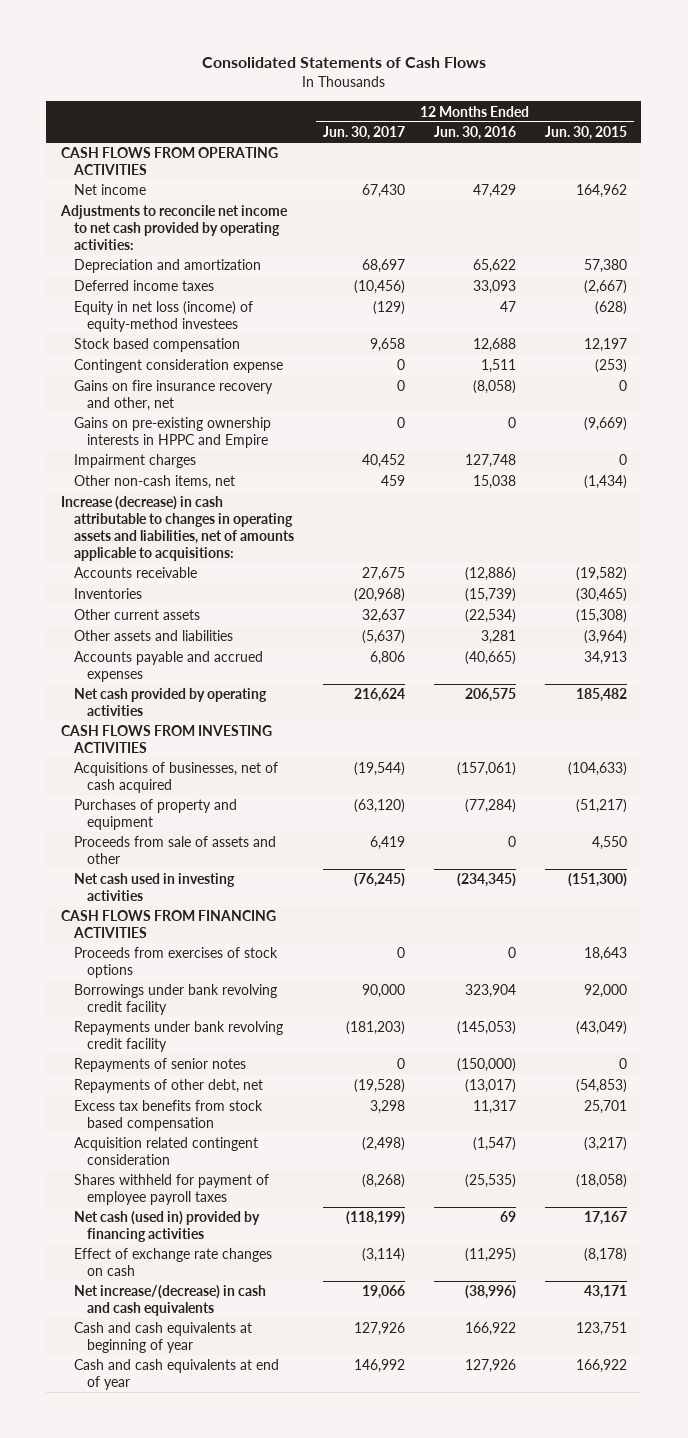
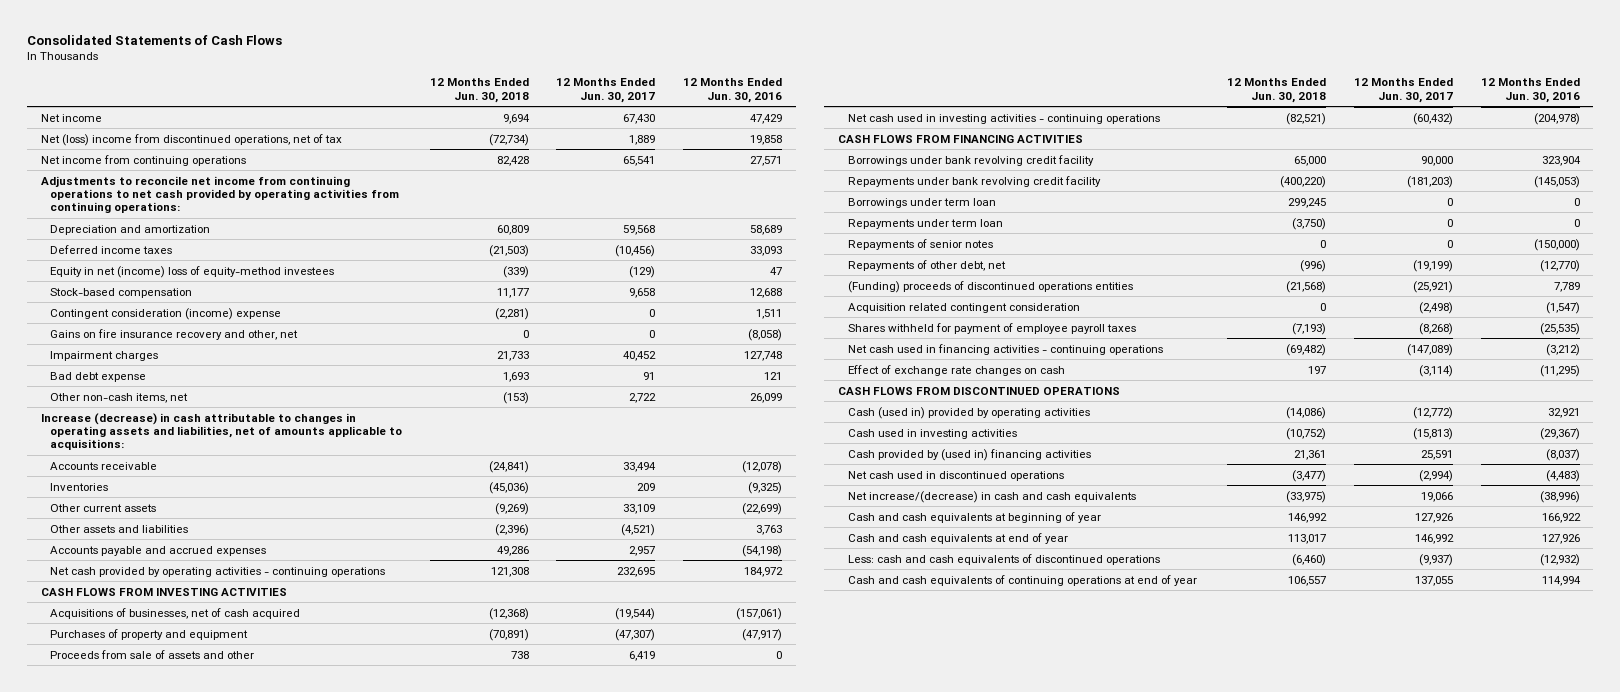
[544,126,627,141] Jun. 30, 2015 -> none
none -> [429,78,529,103] 12 Months Ended Jun. 30, 2018
[60,147,278,176] CASH FLOWS FROM OPERATING ACTIVITIES -> none
none -> [40,133,342,146] Net (loss) income from discontinued operations, net of tax
none -> [40,154,246,166] Net income from continuing operations
[59,205,288,250] Adjustments to reconcile net income to net cash provided by operating activities: -> [40,175,400,214] Adjustments to reconcile net income from continuing operations to net cash provided by operating activities from continuing operations:
[362,259,406,274] 68,697 -> [623,224,656,235] 59,568
[472,259,516,274] 65,622 -> [750,224,783,235] 58,689
[74,301,254,333] Equity in net loss (income) of equity-method investees -> [50,265,335,278] Equity in net (income) loss of equity-method investees
[74,338,241,353] Stock based compensation -> [50,287,193,298] Stock-based compensation
[74,359,284,374] Contingent consideration expense -> [50,307,282,320] Contingent consideration (income) expense
[74,417,272,449] Gains on pre-existing ownership interests in HPPC and Empire -> none
none -> [50,371,147,382] Bad debt expense
[381,475,406,487] 459 -> [629,392,657,403] 2,722
[472,475,516,490] 15,038 -> [750,392,783,403] 26,099
[362,567,406,582] 27,675 -> [623,461,657,472] 33,494
[464,567,516,582] (12,886) -> [742,460,783,473] (12,078)
[354,588,406,603] (20,968) -> [637,482,656,491] 209
[464,588,516,603] (15,739) -> [748,481,783,494] (9,325)
[362,609,406,624] 32,637 -> [623,503,656,514] 33,109
[464,609,516,624] (22,534) -> [742,502,783,515] (22,699)
[362,630,406,645] (5,637) -> [621,523,656,536] (4,521)
[480,630,516,645] 3,281 -> [756,524,783,535] 3,763
[370,651,406,666] 6,806 -> [629,545,656,556] 2,957
[464,651,516,666] (40,665) -> [742,544,783,557] (54,198)
[74,688,268,717] Net cash provided by operating activities -> [50,566,386,577] Net cash provided by operating activities - continuing operations
[354,688,406,703] 216,624 -> [617,566,656,577] 232,695
[464,688,516,703] 206,575 -> [744,566,784,577] 184,972
[354,799,406,814] (63,120) -> [615,628,656,641] (47,307)
[464,799,516,814] (77,284) -> [742,628,783,641] (47,917)
[74,873,236,902] Net cash used in investing activities -> [847,113,1160,124] Net cash used in investing activities - continuing operations
[354,873,406,888] (76,245) -> [1413,112,1454,125] (60,432)
[456,873,516,888] (234,345) -> [1533,112,1580,125] (204,978)
[74,947,279,979] Proceeds from exercises of stock options -> none
none -> [847,197,996,208] Borrowings under term loan
none -> [847,218,1003,229] Repayments under term loan
[74,1100,264,1132] Excess tax benefits from stock based compensation -> none
[354,1079,406,1094] (19,528) -> [1413,259,1454,272] (19,199)
[464,1079,516,1094] (13,017) -> [1539,259,1580,272] (12,770)
none -> [847,280,1133,293] (Funding) proceeds of discontinued operations entities
[74,1211,261,1243] Net cash (used in) provided by financing activities -> [847,343,1163,355] Net cash used in financing activities - continuing operations
[346,1211,406,1226] (118,199) -> [1407,343,1454,356] (147,089)
[499,1211,516,1223] 69 -> [1545,343,1580,356] (3,212)
none -> [838,386,1121,395] CASH FLOWS FROM DISCONTINUED OPERATIONS
none -> [847,406,1090,419] Cash (used in) provided by operating activities
none -> [847,428,1017,439] Cash used in investing activities
none -> [847,448,1091,461] Cash provided by (used in) financing activities
none -> [847,470,1064,481] Net cash used in discontinued operations
none -> [847,553,1160,565] Less: cash and cash equivalents of discontinued operations
none -> [847,574,1197,586] Cash and cash equivalents of continuing operations at end of year

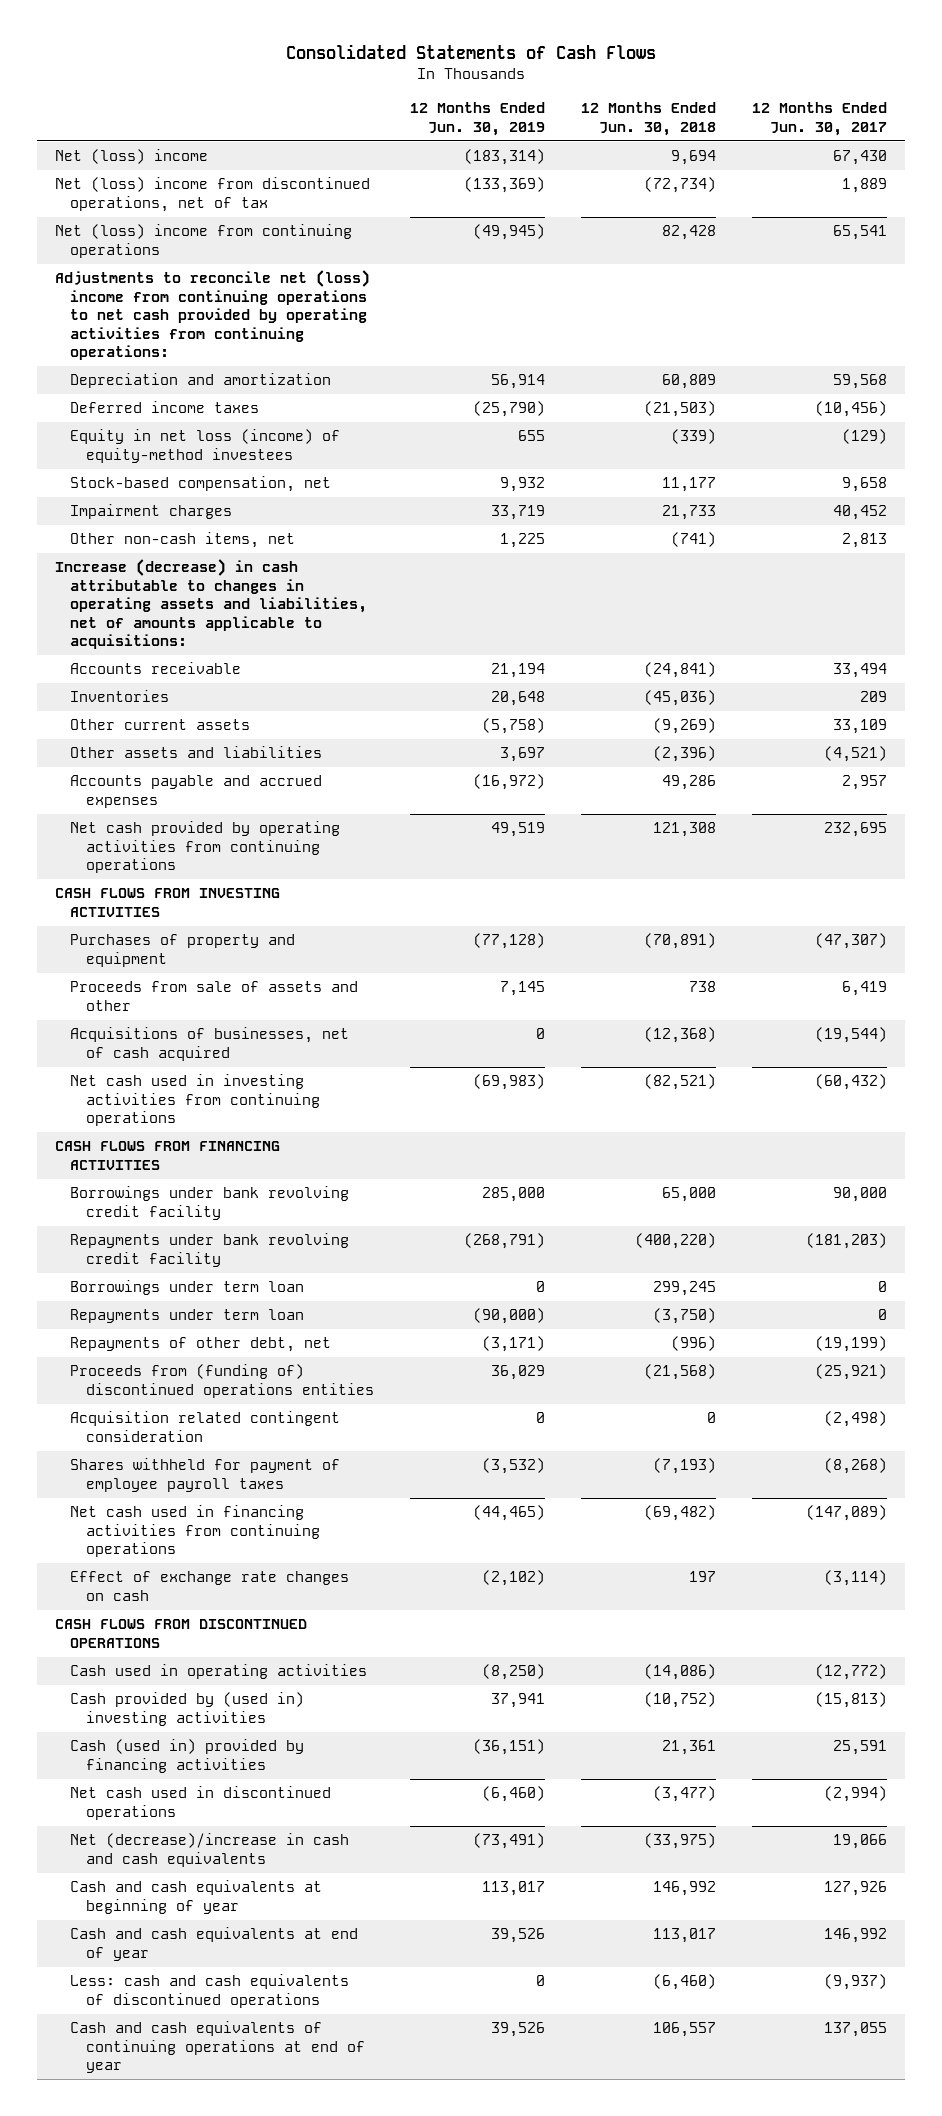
[683,78,783,103] 12 Months Ended Jun. 30, 2016 -> none
none -> [410,101,546,136] 12 Months Ended Jun. 30, 2019
[40,113,102,122] Net income -> [54,149,208,165] Net (loss) income
[40,154,246,166] Net income from continuing operations -> [54,224,352,258] Net (loss) income from continuing operations
[40,175,400,214] Adjustments to reconcile net income from continuing operations to net cash provided by operating activities from continuing operations: -> [54,270,370,361] Adjustments to reconcile net (loss) income from continuing operations to net cash provided by operating activities from continuing operations:
[50,307,282,320] Contingent consideration (income) expense -> none
[50,328,299,340] Gains on fire insurance recovery and other, net -> none
[50,265,335,278] Equity in net (income) loss of equity-method investees -> [70,429,341,463] Equity in net loss (income) of equity-method investees
[50,287,193,298] Stock-based compensation -> [70,476,332,493] Stock-based compensation, net
[50,371,147,382] Bad debt expense -> none
[502,391,529,404] (153) -> [671,532,717,548] (741)
[629,392,657,403] 2,722 -> [842,533,888,549] 2,813
[50,566,386,577] Net cash provided by operating activities - continuing operations -> [70,821,341,874] Net cash provided by operating activities from continuing operations
[50,607,301,619] Acquisitions of businesses, net of cash acquired -> [70,1027,350,1061] Acquisitions of businesses, net of cash acquired
[847,113,1160,124] Net cash used in investing activities - continuing operations -> [70,1074,321,1127] Net cash used in investing activities from continuing operations
[847,238,993,250] Repayments of senior notes -> none
[847,280,1133,293] (Funding) proceeds of discontinued operations entities -> [70,1364,375,1398] Proceeds from (funding of) discontinued operations entities
[847,343,1163,355] Net cash used in financing activities - continuing operations -> [70,1505,321,1558] Net cash used in financing activities from continuing operations
[847,406,1090,419] Cash (used in) provided by operating activities -> [70,1664,368,1680] Cash used in operating activities
[847,428,1017,439] Cash used in investing activities -> [70,1692,305,1726] Cash provided by (used in) investing activities
[847,448,1091,461] Cash provided by (used in) financing activities -> [70,1739,305,1773] Cash (used in) provided by financing activities
[847,490,1136,503] Net increase/(decrease) in cash and cash equivalents -> [70,1833,350,1867] Net (decrease)/increase in cash and cash equivalents

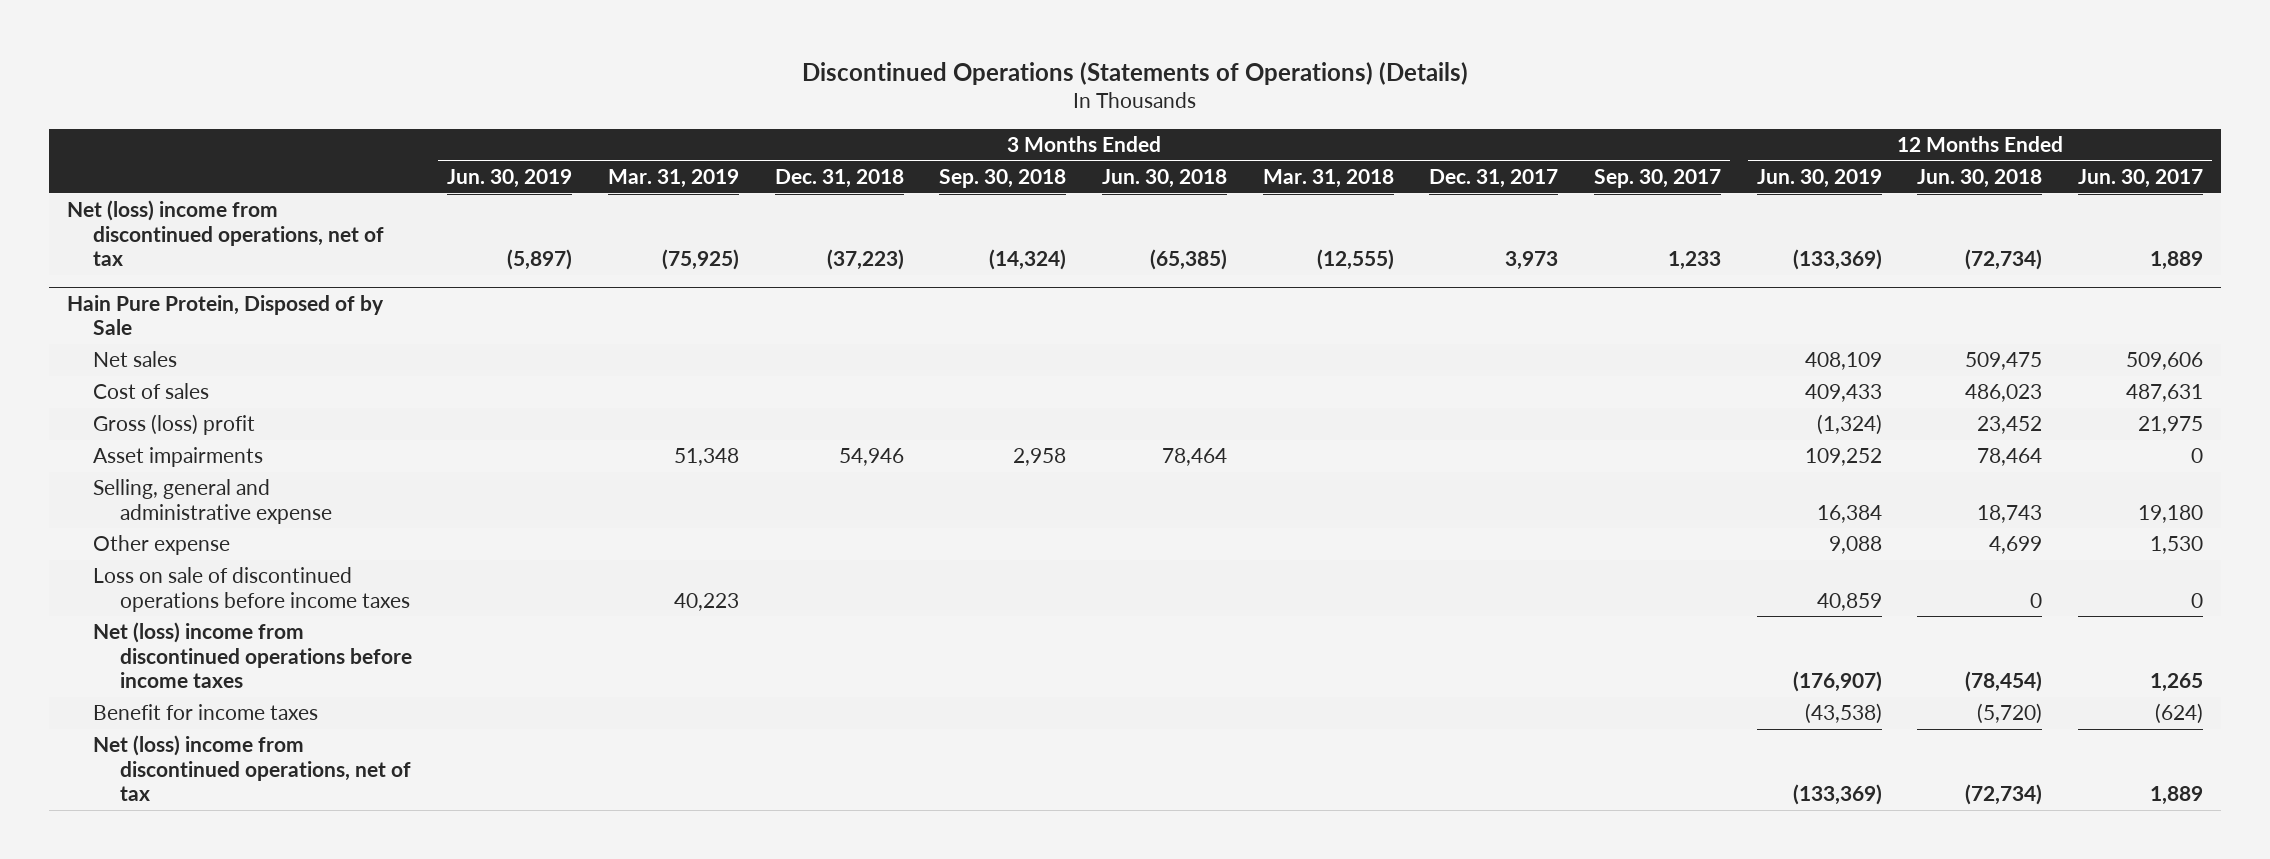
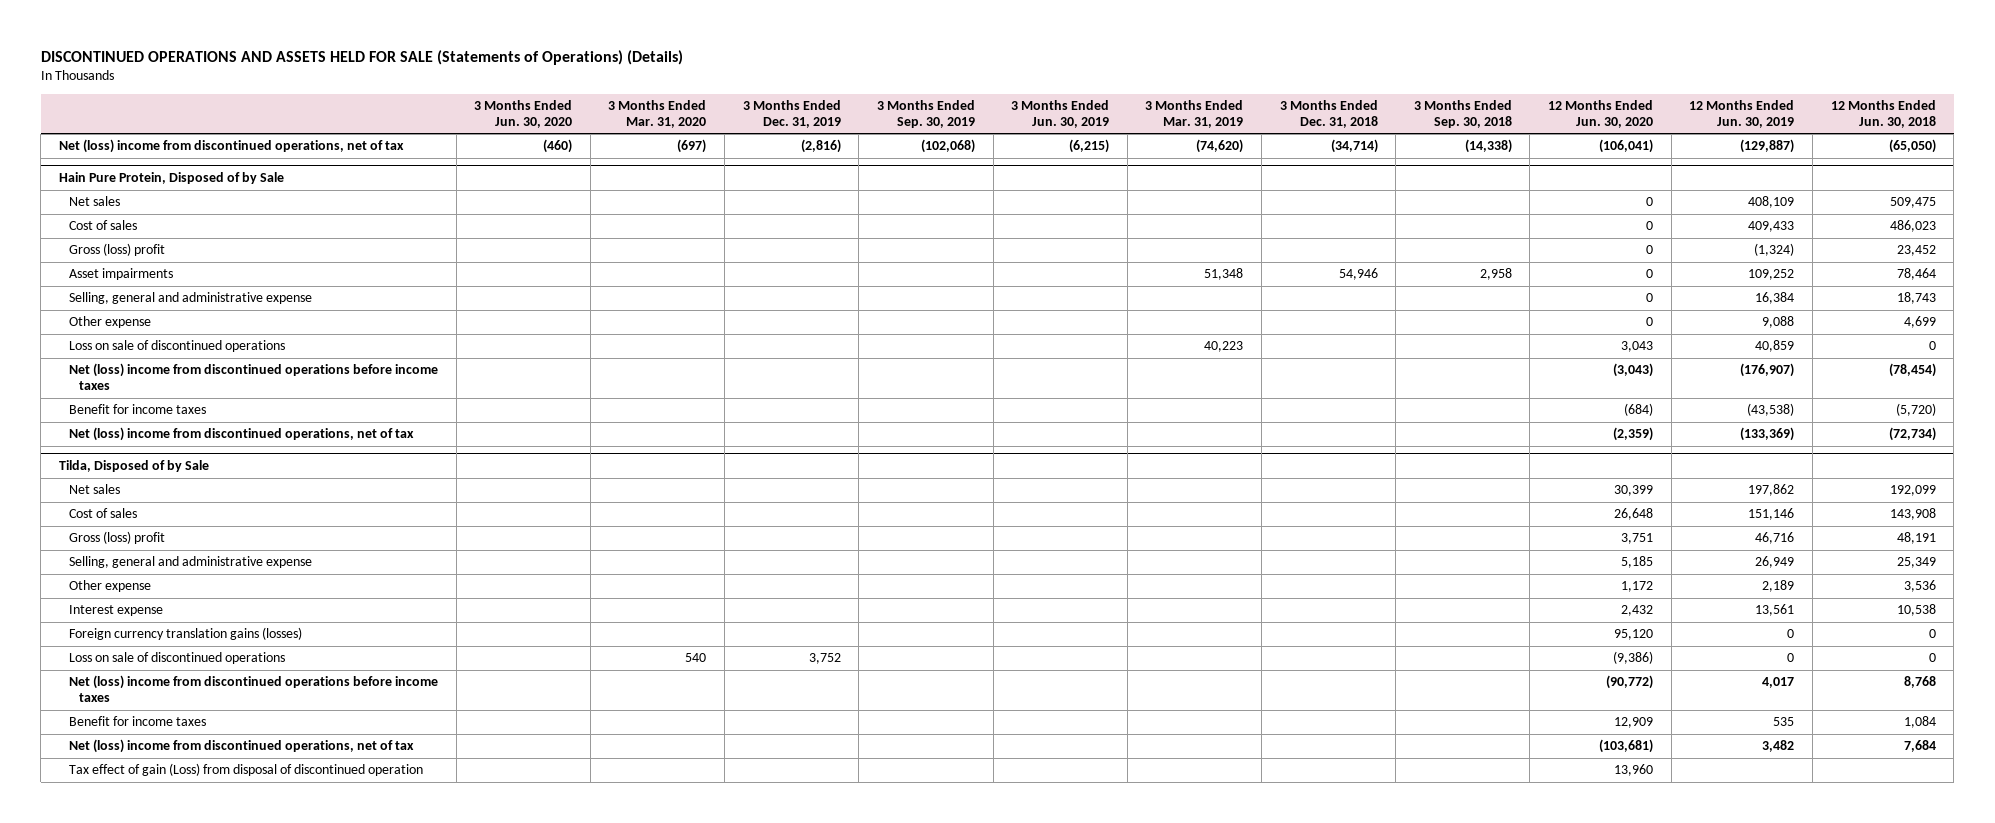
[801,61,1468,85] Discontinued Operations (Statements of Operations) (Details) -> [40,49,683,65] DISCONTINUED OPERATIONS AND ASSETS HELD FOR SALE (Statements of Operations) (Details)
[1101,169,1227,189] Jun. 30, 2018 -> none
[1262,169,1394,189] Mar. 31, 2018 -> none
[1429,169,1559,189] Dec. 31, 2017 -> none
[1593,169,1721,189] Sep. 30, 2017 -> none
[2078,169,2204,189] Jun. 30, 2017 -> none
none -> [474,99,573,128] 3 Months Ended Jun. 30, 2020
none -> [608,99,707,128] 3 Months Ended Mar. 31, 2020
none -> [742,99,841,128] 3 Months Ended Dec. 31, 2019
none -> [876,99,975,128] 3 Months Ended Sep. 30, 2019
none -> [1548,99,1654,128] 12 Months Ended Jun. 30, 2020
[507,249,573,271] (5,897) -> [1069,139,1110,154] (6,215)
[661,249,739,271] (75,925) -> [1196,139,1244,154] (74,620)
[826,249,904,271] (37,223) -> [1330,139,1378,154] (34,714)
[989,249,1067,271] (14,324) -> [1464,139,1512,154] (14,338)
[1792,249,1882,271] (133,369) -> [1740,139,1795,154] (129,887)
[1965,249,2043,271] (72,734) -> [1888,139,1936,154] (65,050)
[93,567,410,612] Loss on sale of discontinued operations before income taxes -> [68,340,285,353] Loss on sale of discontinued operations
none -> [59,460,210,473] Tilda, Disposed of by Sale
none -> [68,484,120,495] Net sales
none -> [68,508,137,519] Cost of sales
none -> [68,531,165,545] Gross (loss) profit
none -> [68,556,312,569] Selling, general and administrative expense
none -> [68,580,151,593] Other expense
none -> [68,605,163,617] Interest expense
none -> [68,627,302,641] Foreign currency translation gains (losses)
none -> [68,652,285,665] Loss on sale of discontinued operations
none -> [68,675,438,703] Net (loss) income from discontinued operations before income taxes
none -> [68,716,206,727] Benefit for income taxes
none -> [68,739,414,754] Net (loss) income from discontinued operations, net of tax
none -> [68,763,423,777] Tax effect of gain (Loss) from disposal of discontinued operation

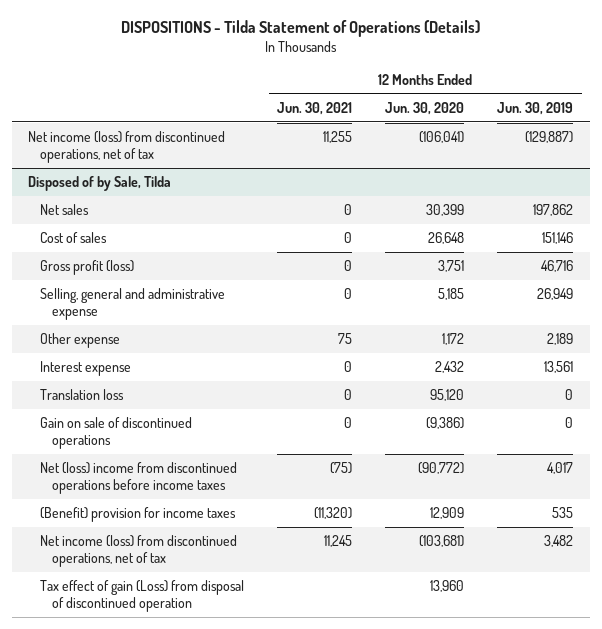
[40,49,683,65] DISCONTINUED OPERATIONS AND ASSETS HELD FOR SALE (Statements of Operations) (Details) -> [120,20,480,38] DISPOSITIONS - Tilda Statement of Operations (Details)
[474,99,573,128] 3 Months Ended Jun. 30, 2020 -> none
[608,99,707,128] 3 Months Ended Mar. 31, 2020 -> none
[742,99,841,128] 3 Months Ended Dec. 31, 2019 -> none
[876,99,975,128] 3 Months Ended Sep. 30, 2019 -> none
[1011,99,1110,128] 3 Months Ended Jun. 30, 2019 -> none
[1145,99,1244,128] 3 Months Ended Mar. 31, 2019 -> none
[1279,99,1378,128] 3 Months Ended Dec. 31, 2018 -> none
[1413,99,1512,128] 3 Months Ended Sep. 30, 2018 -> none
[1830,99,1936,128] 12 Months Ended Jun. 30, 2018 -> none
none -> [277,102,353,116] Jun. 30, 2021
[59,172,285,185] Hain Pure Protein, Disposed of by Sale -> none
[68,196,120,207] Net sales -> none
[68,220,137,231] Cost of sales -> none
[68,243,165,257] Gross (loss) profit -> none
[68,268,173,281] Asset impairments -> none
[68,292,312,305] Selling, general and administrative expense -> none
[68,316,151,329] Other expense -> none
[68,340,285,353] Loss on sale of discontinued operations -> none
[68,363,438,391] Net (loss) income from discontinued operations before income taxes -> none
[68,404,206,415] Benefit for income taxes -> none
[68,427,414,442] Net (loss) income from discontinued operations, net of tax -> none
[59,139,405,154] Net (loss) income from discontinued operations, net of tax -> [28,131,226,164] Net income (loss) from discontinued operations, net of tax
[59,460,210,473] Tilda, Disposed of by Sale -> [28,176,172,192] Disposed of by Sale, Tilda
[68,531,165,545] Gross (loss) profit -> [39,260,134,276] Gross profit (loss)
[68,627,302,641] Foreign currency translation gains (losses) -> [39,389,124,401] Translation loss
[68,652,285,665] Loss on sale of discontinued operations -> [39,417,192,450] Gain on sale of discontinued operations
[68,716,206,727] Benefit for income taxes -> [39,507,236,523] (Benefit) provision for income taxes
[68,739,414,754] Net (loss) income from discontinued operations, net of tax -> [39,535,237,568] Net income (loss) from discontinued operations, net of tax

